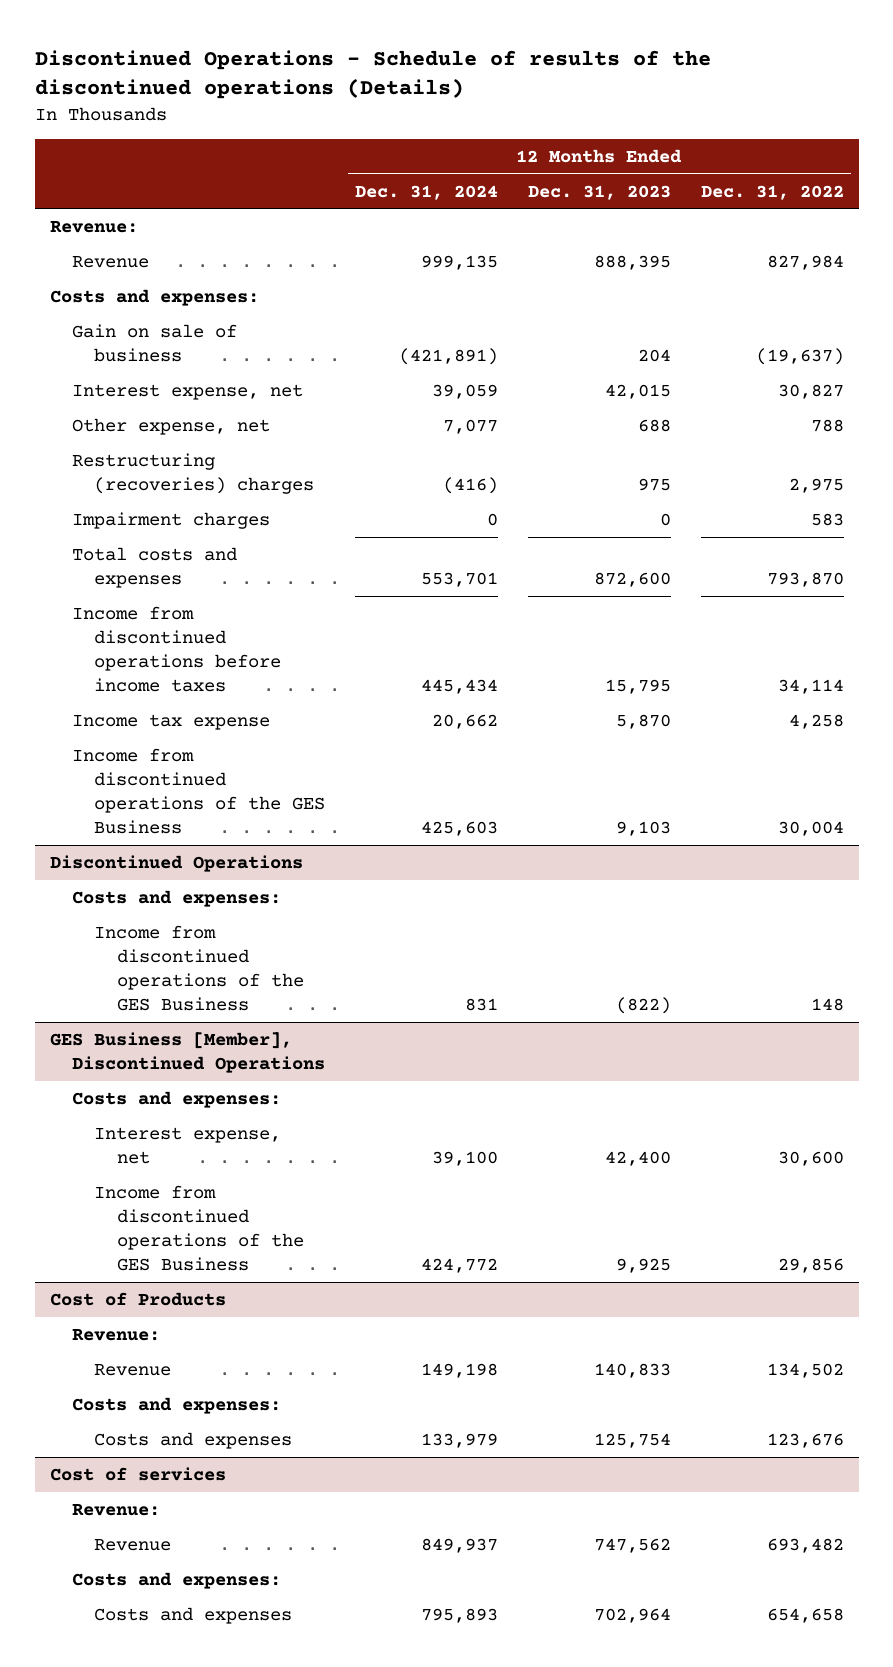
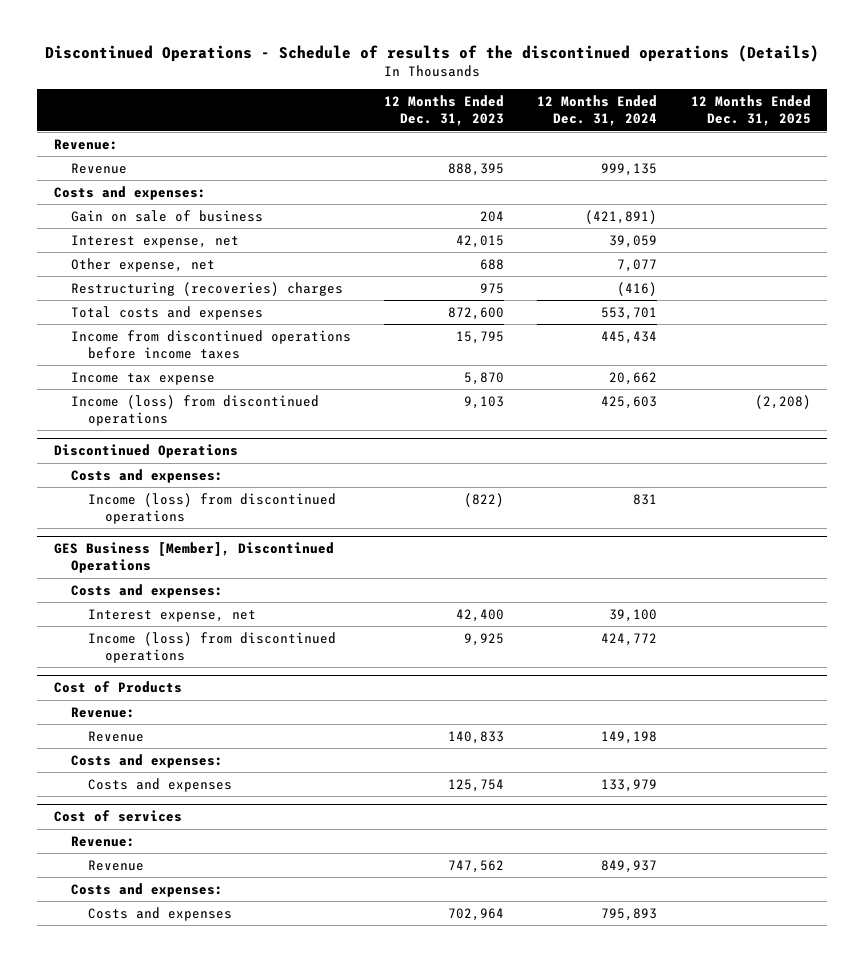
[700,184,844,200] Dec. 31, 2022 -> none
none -> [690,95,811,127] 12 Months Ended Dec. 31, 2025
[71,511,270,529] Impairment charges -> none
[71,747,326,835] Income from discontinued operations of the GES Business -> [70,394,319,426] Income (loss) from discontinued operations
[94,924,304,1012] Income from discontinued operations of the GES Business -> [87,492,336,524] Income (loss) from discontinued operations
[94,1184,304,1272] Income from discontinued operations of the GES Business -> [87,631,336,663] Income (loss) from discontinued operations

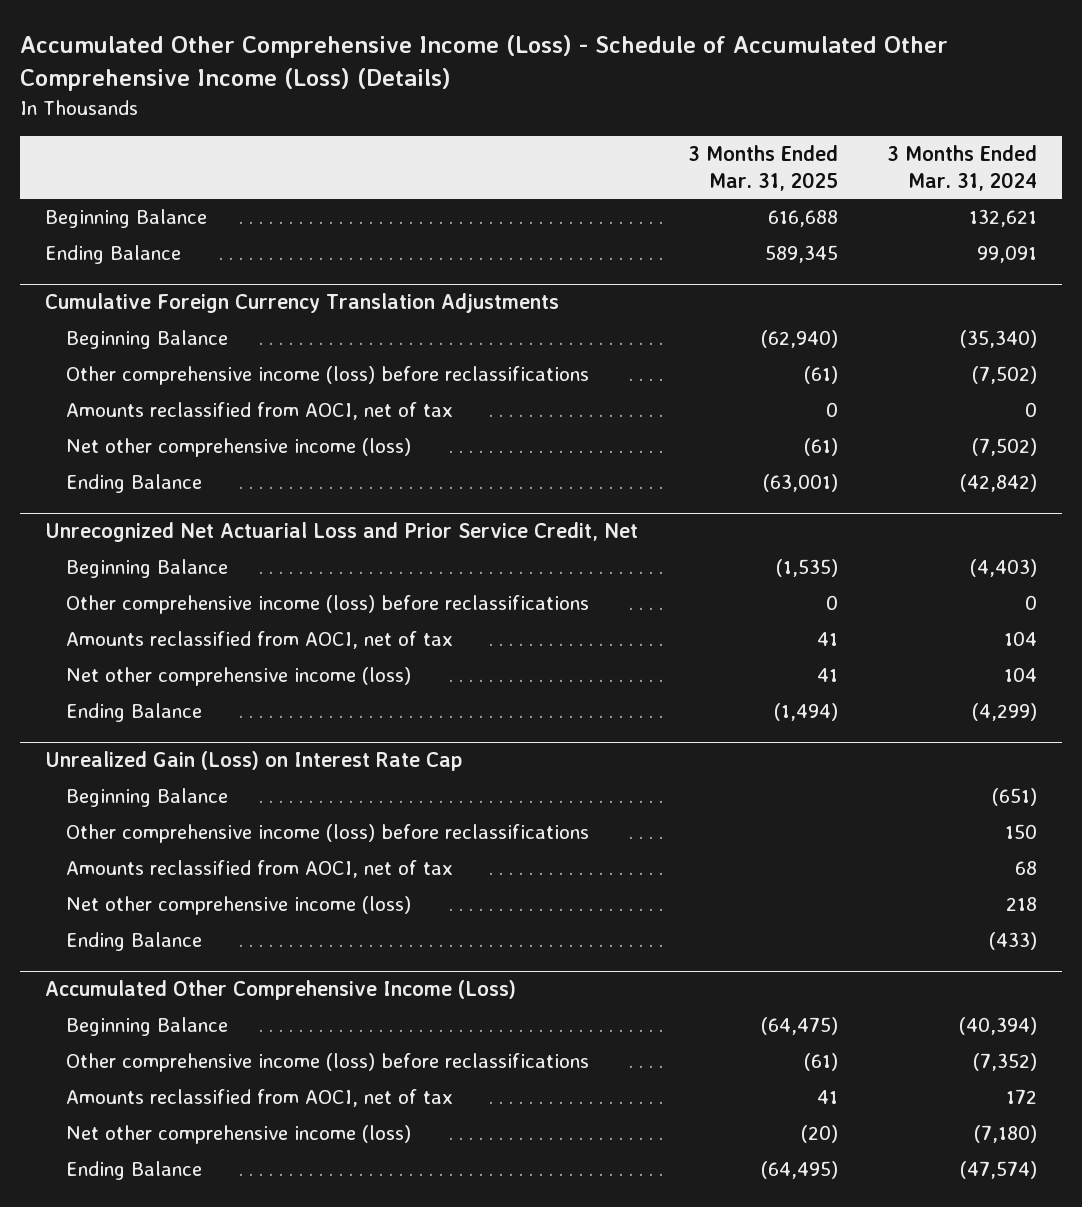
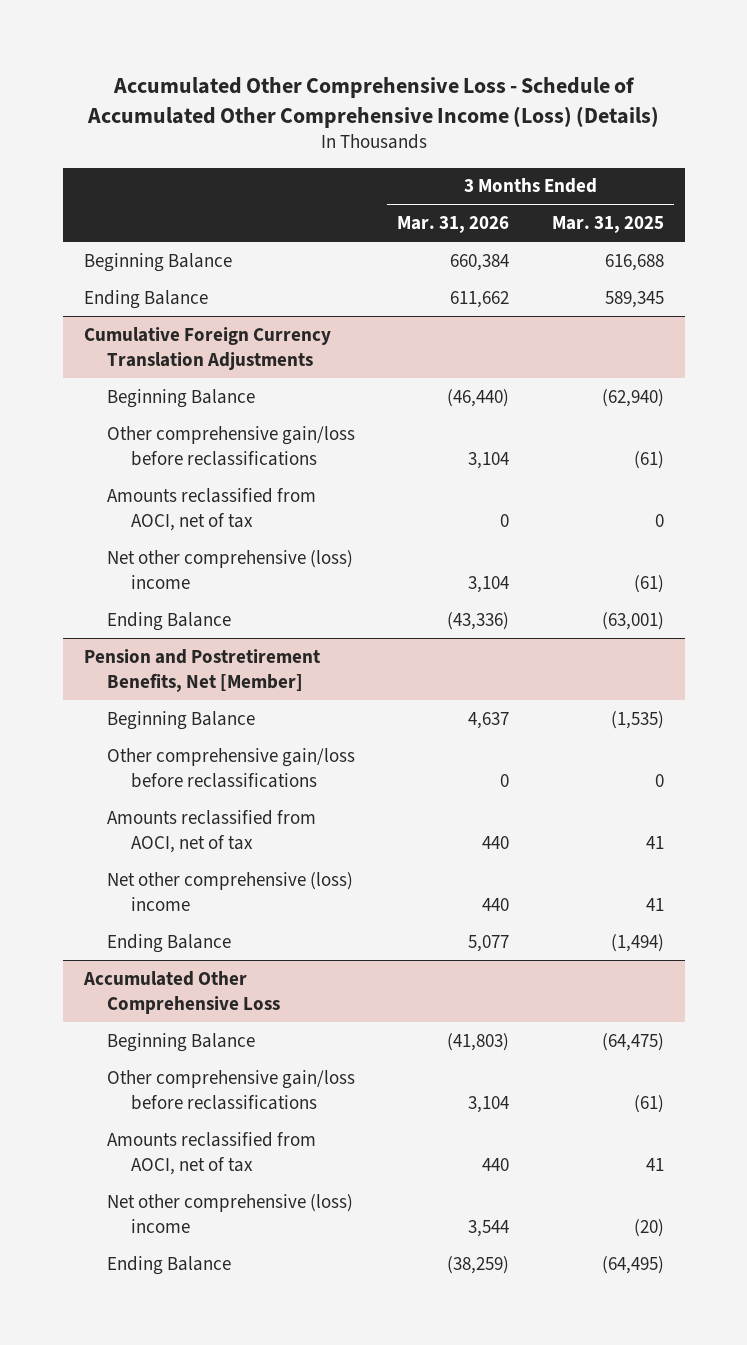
[20,35,949,92] Accumulated Other Comprehensive Income (Loss) - Schedule of Accumulated Other Comprehensive Income (Loss) (Details) -> [86,76,659,128] Accumulated Other Comprehensive Loss - Schedule of Accumulated Other Comprehensive Income (Loss) (Details)
[887,145,1038,191] 3 Months Ended Mar. 31, 2024 -> none
none -> [397,216,510,234] Mar. 31, 2026
[65,366,589,386] Other comprehensive income (loss) before reclassifications -> [107,425,356,466] Other comprehensive gain/loss before reclassifications
[65,438,411,458] Net other comprehensive income (loss) -> [107,549,354,589] Net other comprehensive (loss) income
[45,522,639,543] Unrecognized Net Actuarial Loss and Prior Service Credit, Net -> none
none -> [83,648,320,692] Pension and Postretirement Benefits, Net [Member]
[65,595,589,615] Other comprehensive income (loss) before reclassifications -> [107,747,356,788] Other comprehensive gain/loss before reclassifications
[65,667,411,687] Net other comprehensive income (loss) -> [107,871,354,911] Net other comprehensive (loss) income
[45,751,463,772] Unrealized Gain (Loss) on Interest Rate Cap -> none
[65,788,228,808] Beginning Balance -> none
[65,824,589,844] Other comprehensive income (loss) before reclassifications -> none
[65,860,453,879] Amounts reclassified from AOCI, net of tax -> none
[65,896,411,916] Net other comprehensive income (loss) -> none
[65,932,202,952] Ending Balance -> none
[45,980,517,1001] Accumulated Other Comprehensive Income (Loss) -> [82,970,281,1014] Accumulated Other Comprehensive Loss
[65,1053,589,1073] Other comprehensive income (loss) before reclassifications -> [107,1069,356,1110] Other comprehensive gain/loss before reclassifications
[65,1125,411,1145] Net other comprehensive income (loss) -> [107,1193,354,1233] Net other comprehensive (loss) income

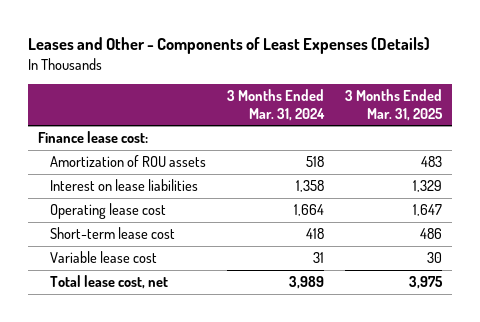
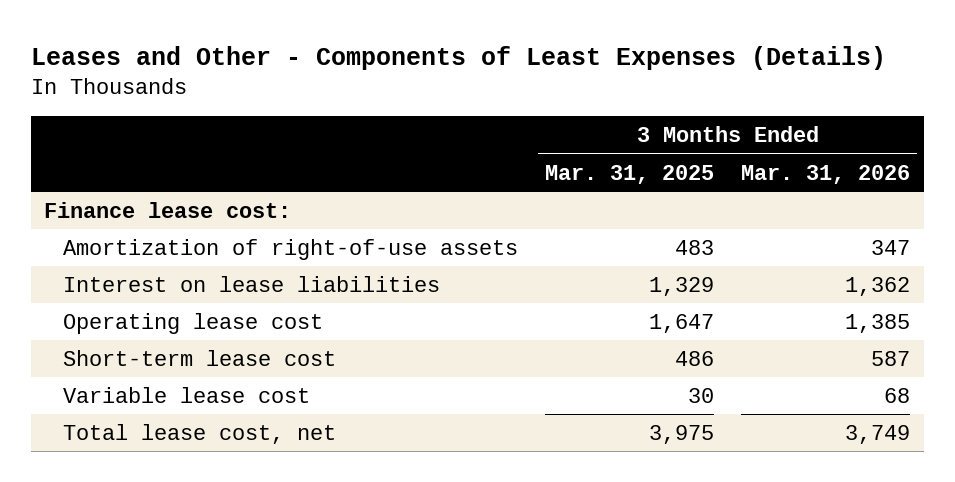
[227,88,326,121] 3 Months Ended Mar. 31, 2024 -> none
none -> [741,164,911,184] Mar. 31, 2026
[50,155,207,168] Amortization of ROU assets -> [62,238,518,260] Amortization of right-of-use assets

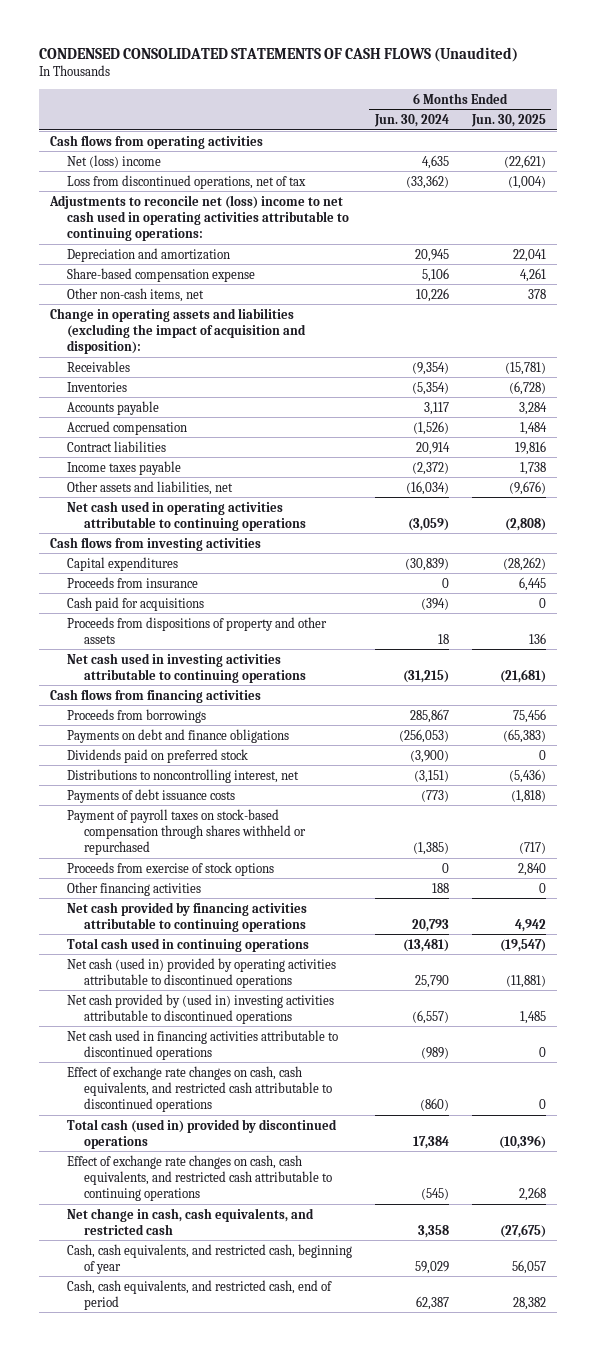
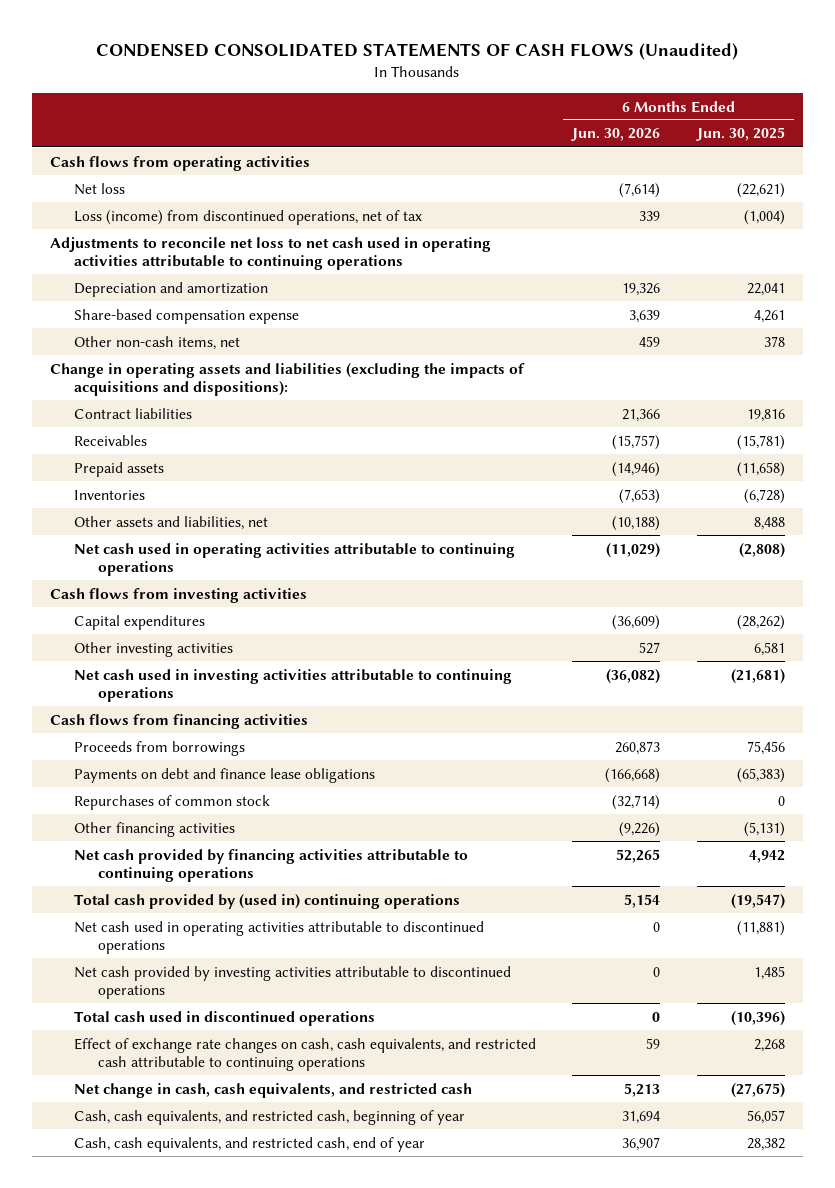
[373,114,449,128] Jun. 30, 2024 -> none
none -> [571,128,661,142] Jun. 30, 2026
[67,154,162,168] Net (loss) income -> [74,182,126,195] Net loss
[67,174,307,189] Loss from discontinued operations, net of tax -> [74,209,423,225] Loss (income) from discontinued operations, net of tax
[49,194,350,241] Adjustments to reconcile net (loss) income to net cash used in operating activities attributable to continuing operations: -> [50,236,492,270] Adjustments to reconcile net loss to net cash used in operating activities attributable to continuing operations
[50,307,307,354] Change in operating assets and liabilities (excluding the impact of acquisition and disposition): -> [50,362,526,396] Change in operating assets and liabilities (excluding the impacts of acquisitions and dispositions):
[67,440,167,452] Contract liabilities -> [74,407,193,419] Contract liabilities
none -> [74,461,165,477] Prepaid assets
[67,400,160,415] Accounts payable -> none
[67,420,188,435] Accrued compensation -> none
[67,460,182,475] Income taxes payable -> none
[508,480,546,495] (9,676) -> [753,516,785,530] 8,488
[67,576,199,588] Proceeds from insurance -> none
[67,596,205,611] Cash paid for acquisitions -> none
[67,616,328,644] Proceeds from dispositions of property and other assets -> none
none -> [74,641,234,657] Other investing activities
[67,748,249,763] Dividends paid on preferred stock -> none
[67,768,300,783] Distributions to noncontrolling interest, net -> none
[67,788,236,803] Payments of debt issuance costs -> none
[67,808,306,855] Payment of payroll taxes on stock-based compensation through shares withheld or repurchased -> none
[67,861,275,876] Proceeds from exercise of stock options -> none
[67,728,290,743] Payments on debt and finance obligations -> [74,767,376,783] Payments on debt and finance lease obligations
none -> [74,794,271,810] Repurchases of common stock
[538,882,546,893] 0 -> [743,821,785,837] (5,131)
[67,1029,339,1060] Net cash used in financing activities attributable to discontinued operations -> none
[67,1065,332,1112] Effect of exchange rate changes on cash, cash equivalents, and restricted cash attributable to discontinued operations -> none
[67,937,310,952] Total cash used in continuing operations -> [74,893,461,909] Total cash provided by (used in) continuing operations
[67,957,337,988] Net cash (used in) provided by operating activities attributable to discontinued operations -> [74,920,485,954] Net cash used in operating activities attributable to discontinued operations
[67,993,335,1024] Net cash provided by (used in) investing activities attributable to discontinued operations -> [74,965,512,999] Net cash provided by investing activities attributable to discontinued operations
[67,1118,338,1149] Total cash (used in) provided by discontinued operations -> [74,1010,376,1026] Total cash used in discontinued operations
[67,1279,333,1310] Cash, cash equivalents, and restricted cash, end of period -> [74,1136,426,1152] Cash, cash equivalents, and restricted cash, end of year

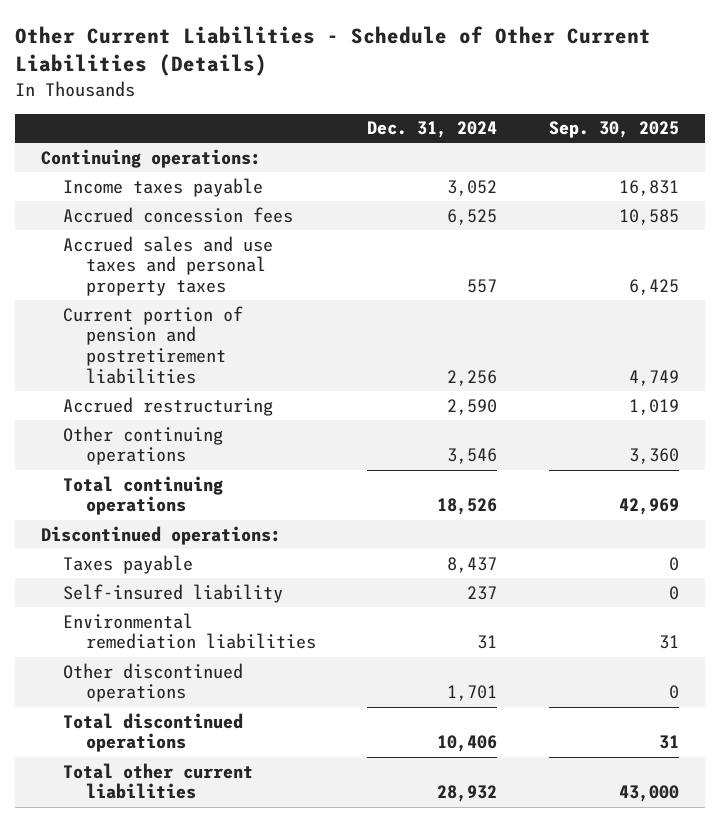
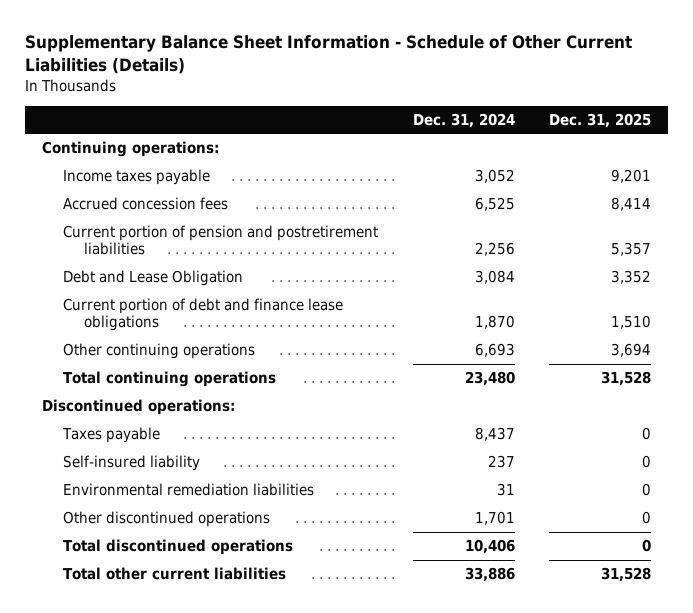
[15,26,652,77] Other Current Liabilities - Schedule of Other Current Liabilities (Details) -> [24,34,632,74] Supplementary Balance Sheet Information - Schedule of Other Current Liabilities (Details)
[549,121,680,139] Sep. 30, 2025 -> none
none -> [548,112,651,128] Dec. 31, 2025
[63,235,274,297] Accrued sales and use taxes and personal property taxes -> none
[63,396,274,416] Accrued restructuring -> none
none -> [63,270,244,287] Debt and Lease Obligation
none -> [63,298,344,332] Current portion of debt and finance lease obligations
[447,448,498,465] 3,546 -> [474,343,515,358] 6,693
[437,498,498,516] 18,526 -> [464,371,515,387] 23,480
[437,785,498,803] 28,932 -> [464,567,515,583] 33,886

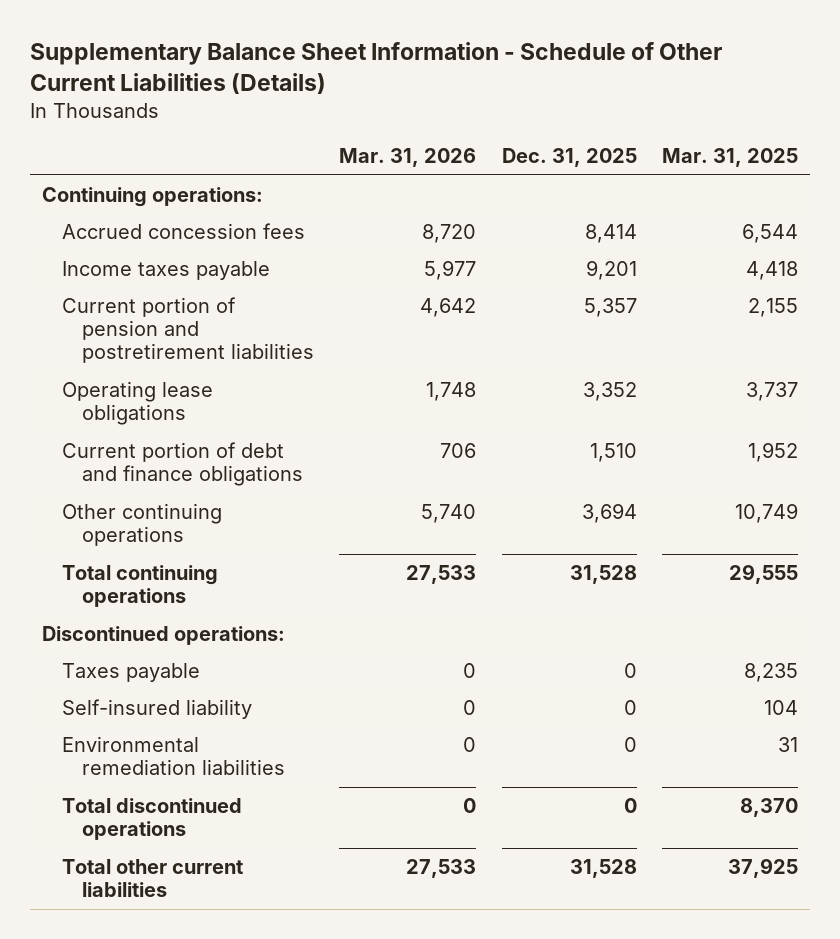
[412,112,515,128] Dec. 31, 2024 -> none
none -> [339,148,477,168] Mar. 31, 2026
none -> [661,148,798,168] Mar. 31, 2025
[63,169,211,186] Income taxes payable -> [62,260,271,280] Income taxes payable
[63,270,244,287] Debt and Lease Obligation -> [62,380,214,426] Operating lease obligations
[63,298,344,332] Current portion of debt and finance lease obligations -> [62,441,304,487] Current portion of debt and finance obligations
[63,511,271,528] Other discontinued operations -> none

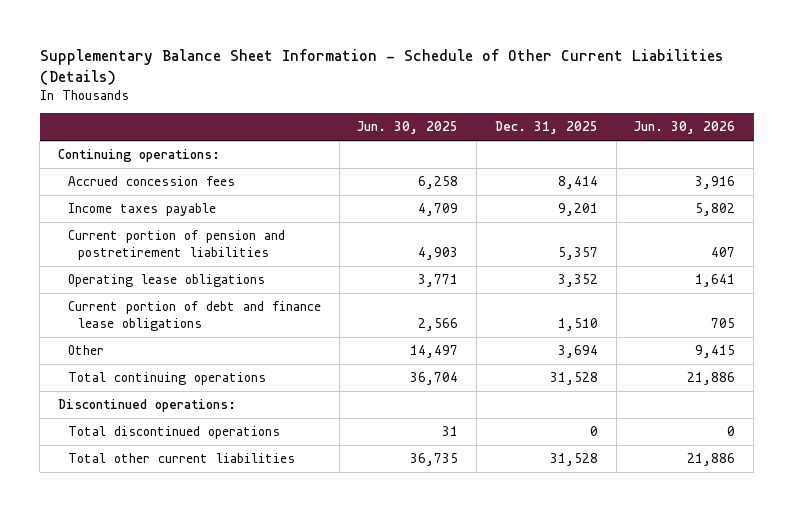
[339,148,477,168] Mar. 31, 2026 -> none
[661,148,798,168] Mar. 31, 2025 -> none
none -> [357,121,459,135] Jun. 30, 2025
none -> [634,121,736,135] Jun. 30, 2026
[62,441,304,487] Current portion of debt and finance obligations -> [68,301,322,332] Current portion of debt and finance lease obligations
[62,502,223,547] Other continuing operations -> [68,345,105,356] Other
[62,662,201,682] Taxes payable -> none
[62,698,253,719] Self-insured liability -> none
[62,735,286,776] Environmental remediation liabilities -> none

